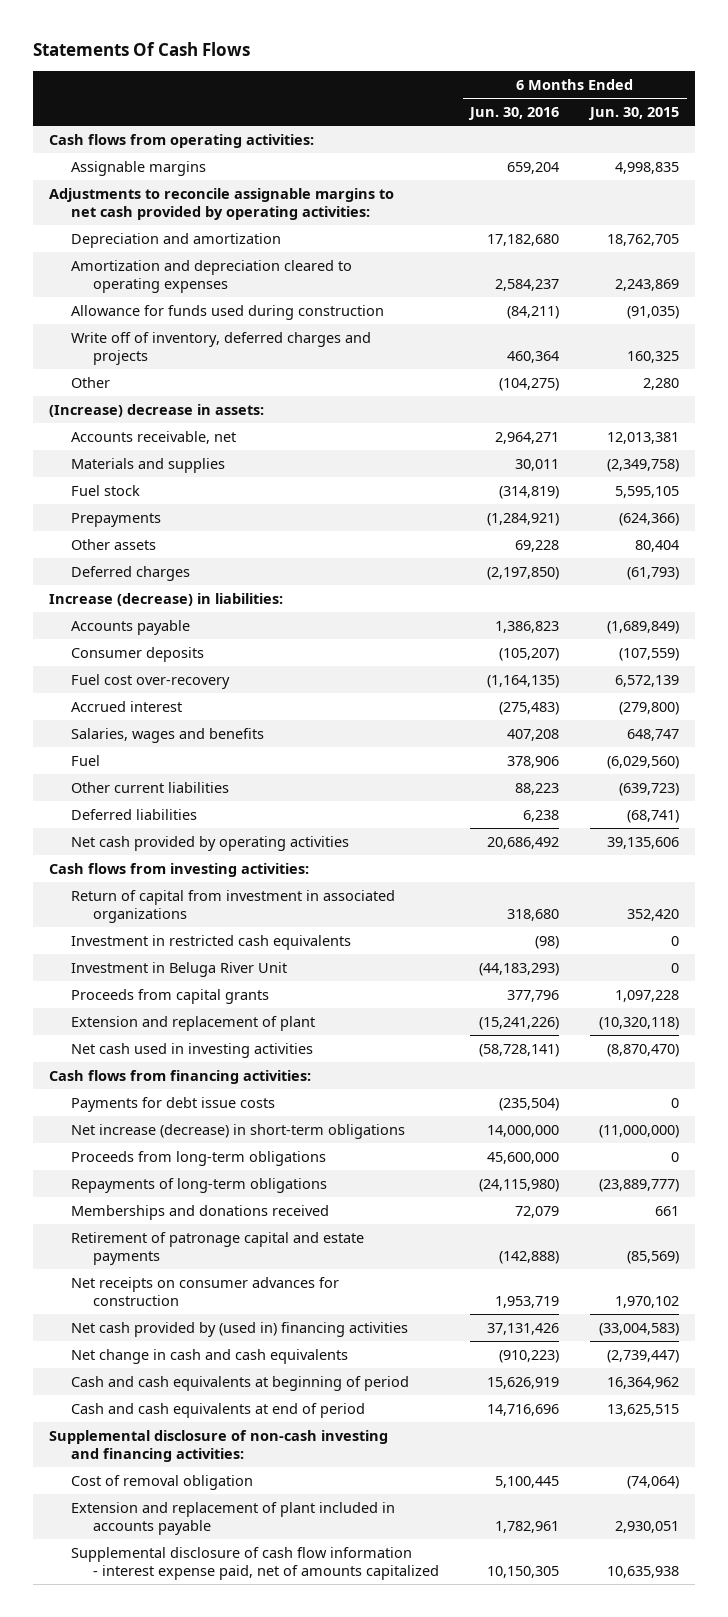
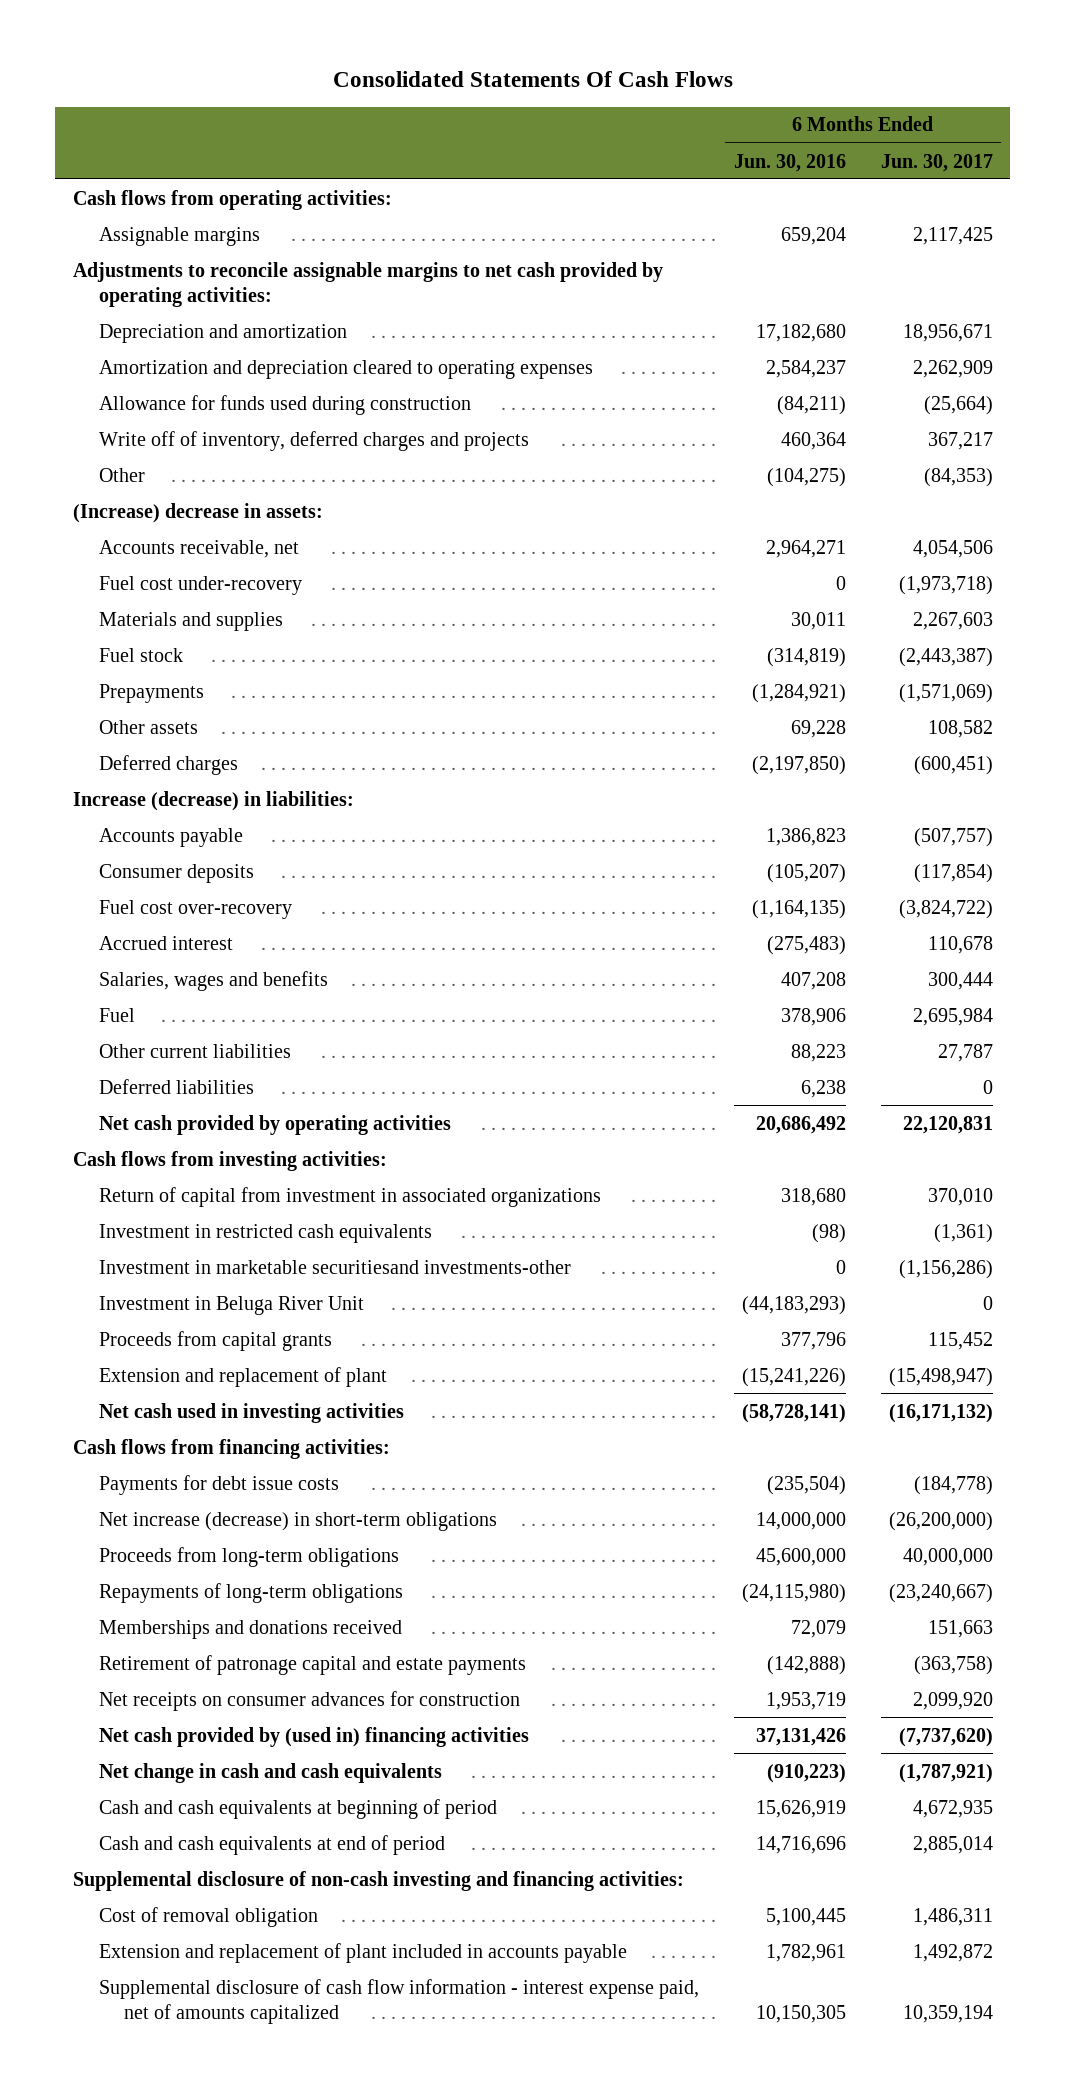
[33,42,251,57] Statements Of Cash Flows -> [332,70,733,87] Consolidated Statements Of Cash Flows
[588,106,680,120] Jun. 30, 2015 -> none
none -> [880,153,993,172] Jun. 30, 2017
none -> [98,575,302,595] Fuel cost under-recovery
none -> [98,1259,571,1274] Investment in marketable securitiesand investments-other

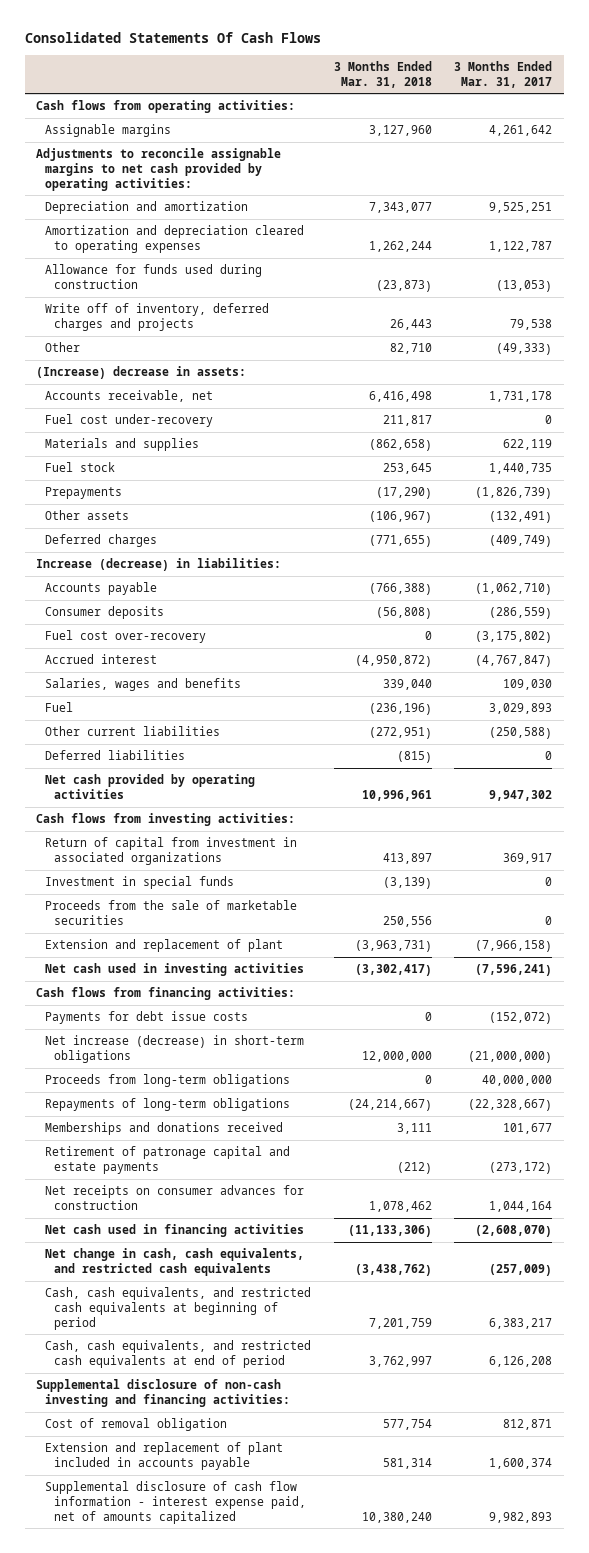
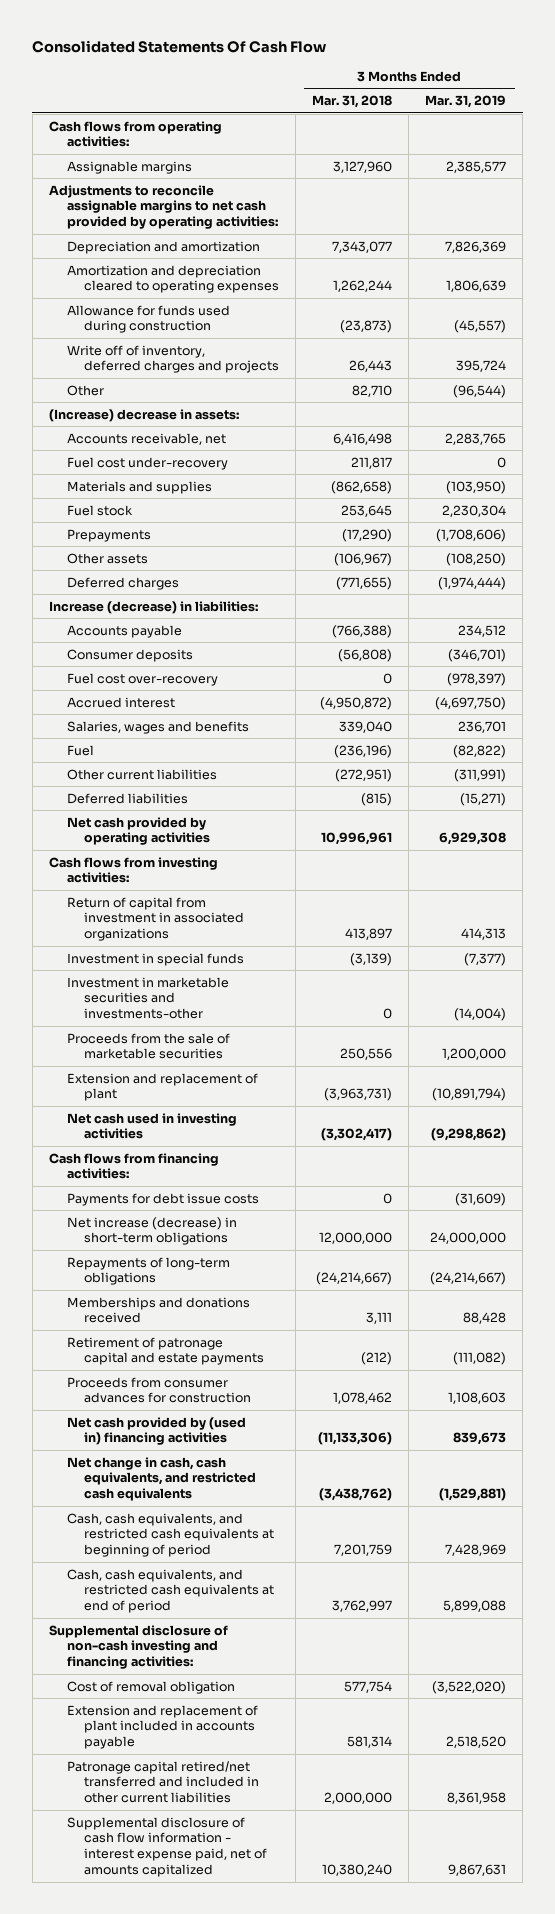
[25,32,322,44] Consolidated Statements Of Cash Flows -> [32,39,327,53] Consolidated Statements Of Cash Flow
[454,60,553,88] 3 Months Ended Mar. 31, 2017 -> none
none -> [425,95,507,109] Mar. 31, 2019
none -> [66,976,229,1020] Investment in marketable securities and investments-other
[45,1074,291,1088] Proceeds from long-term obligations -> none
[45,1185,305,1210] Net receipts on consumer advances for construction -> [66,1376,252,1404] Proceeds from consumer advances for construction
[45,1224,305,1238] Net cash used in financing activities -> [66,1416,246,1446] Net cash provided by (used in) financing activities
none -> [66,1760,260,1804] Patronage capital retired/net transferred and included in other current liabilities

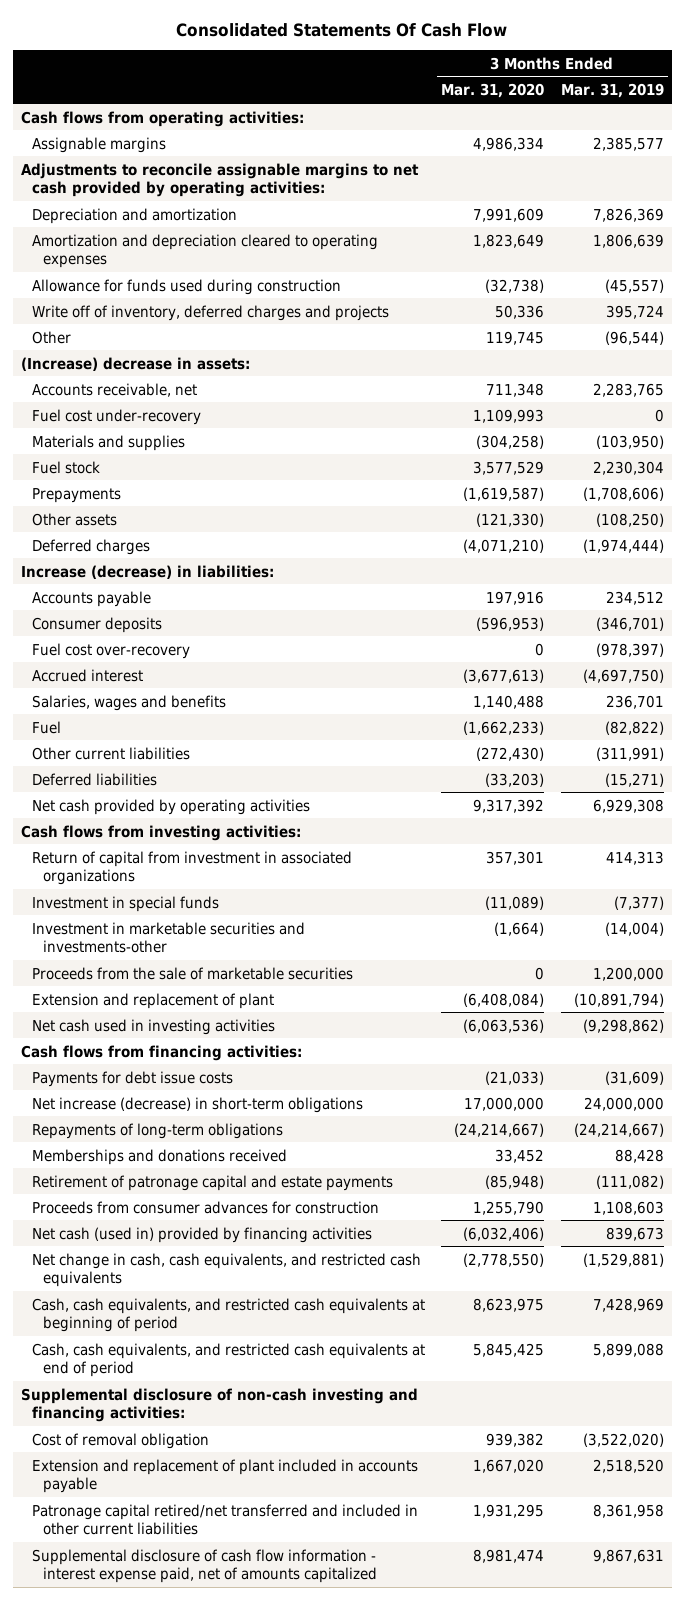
[312,95,393,109] Mar. 31, 2018 -> none
none -> [441,83,545,99] Mar. 31, 2020
[66,1416,246,1446] Net cash provided by (used in) financing activities -> [31,1226,372,1243] Net cash (used in) provided by financing activities

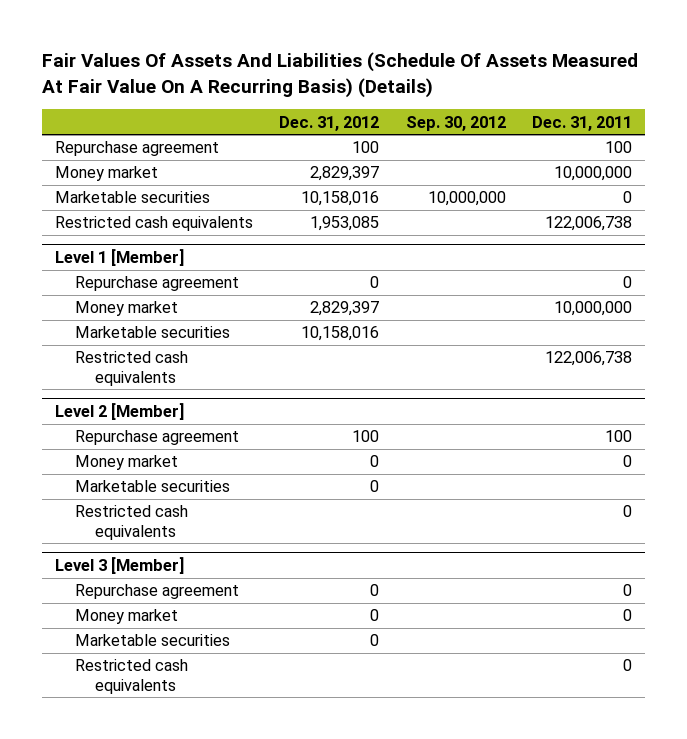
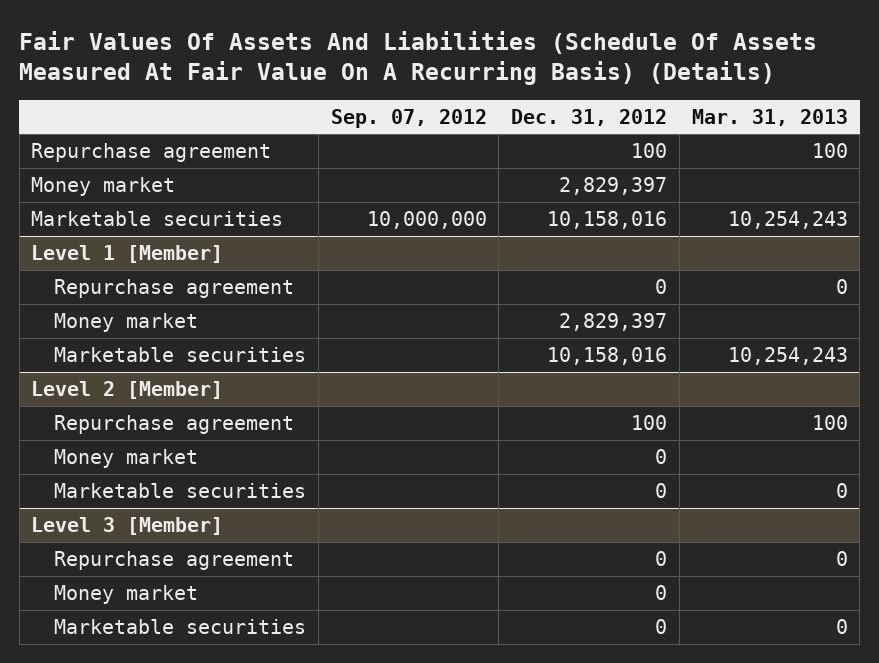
[405,115,506,131] Sep. 30, 2012 -> none
[532,115,633,131] Dec. 31, 2011 -> none
none -> [330,108,487,128] Sep. 07, 2012
none -> [691,108,848,126] Mar. 31, 2013
[54,216,253,232] Restricted cash equivalents -> none
[74,351,188,386] Restricted cash equivalents -> none
[74,505,188,540] Restricted cash equivalents -> none
[74,659,188,694] Restricted cash equivalents -> none

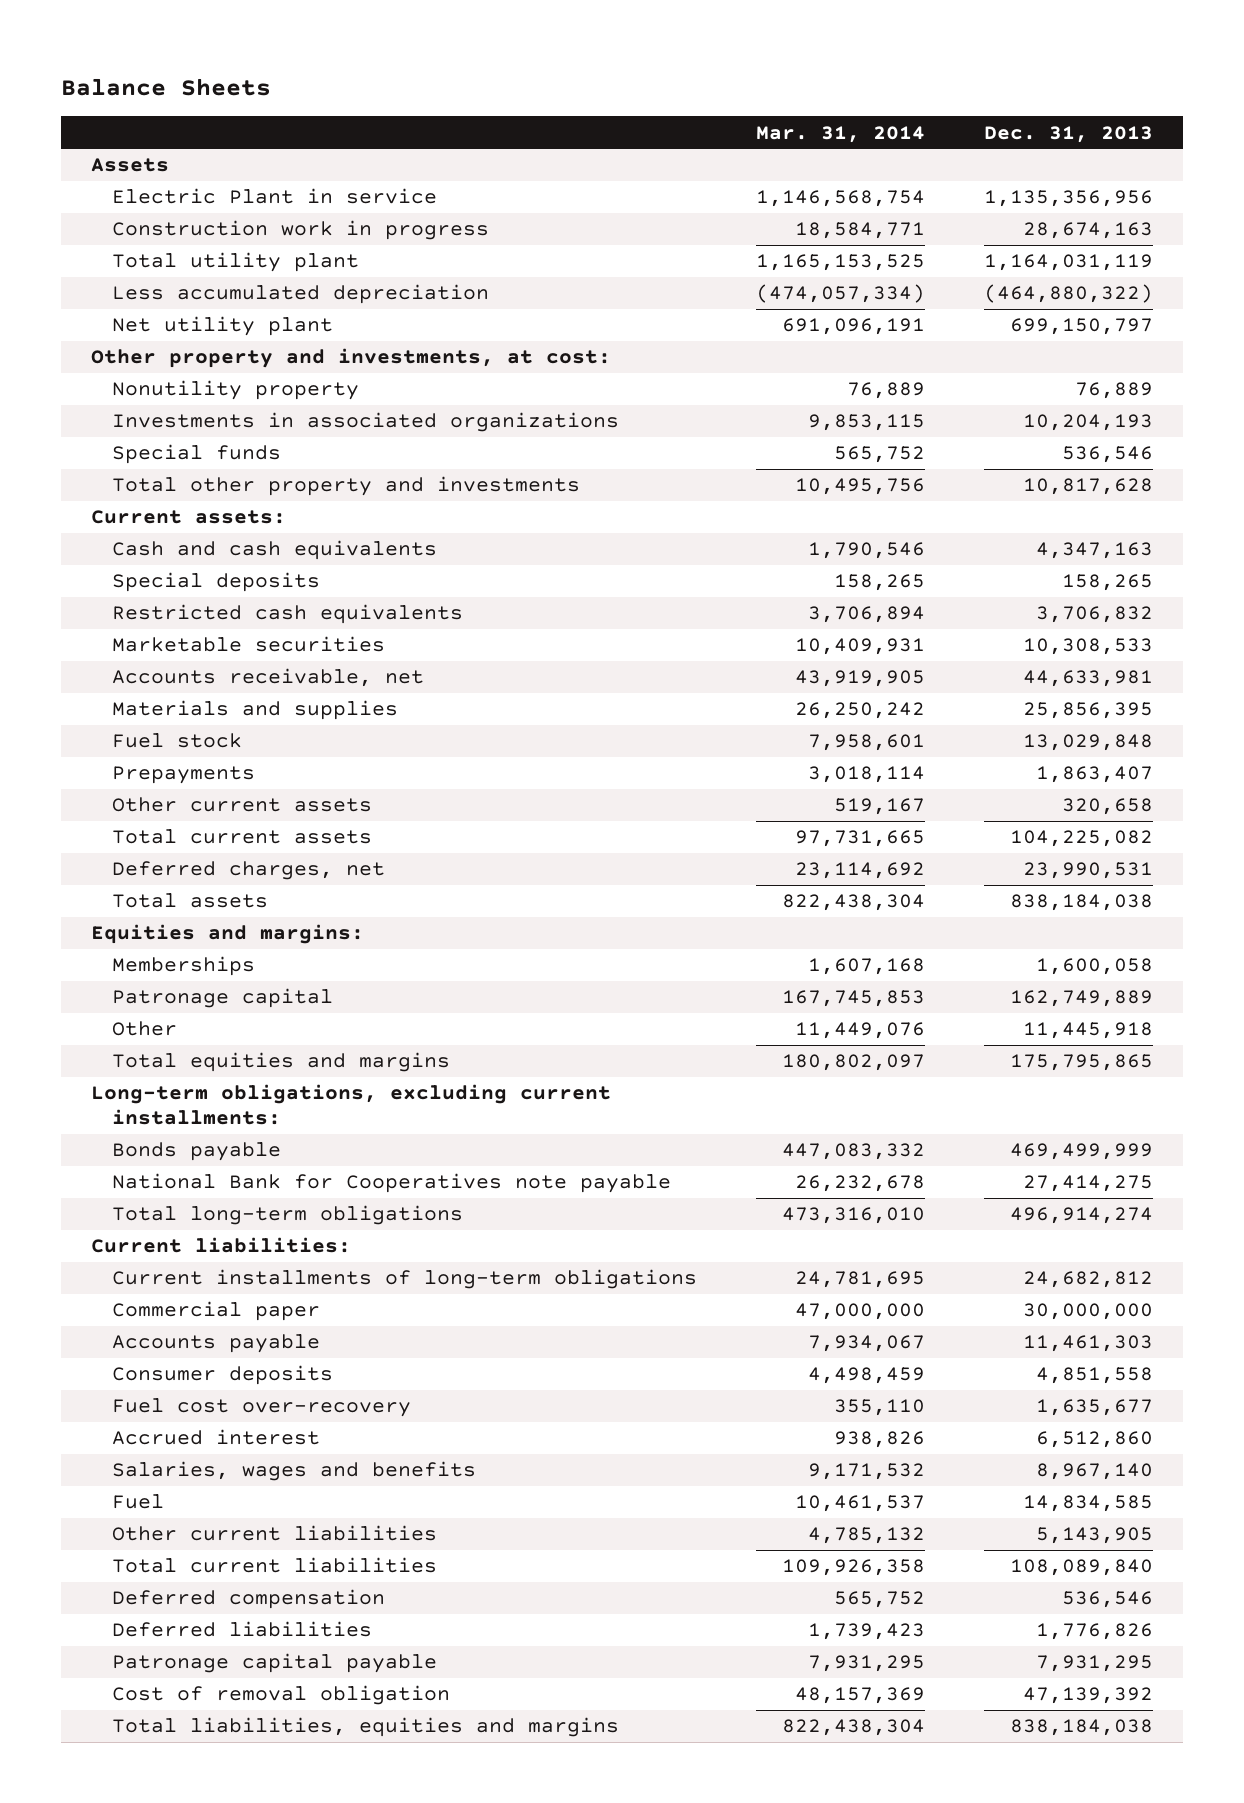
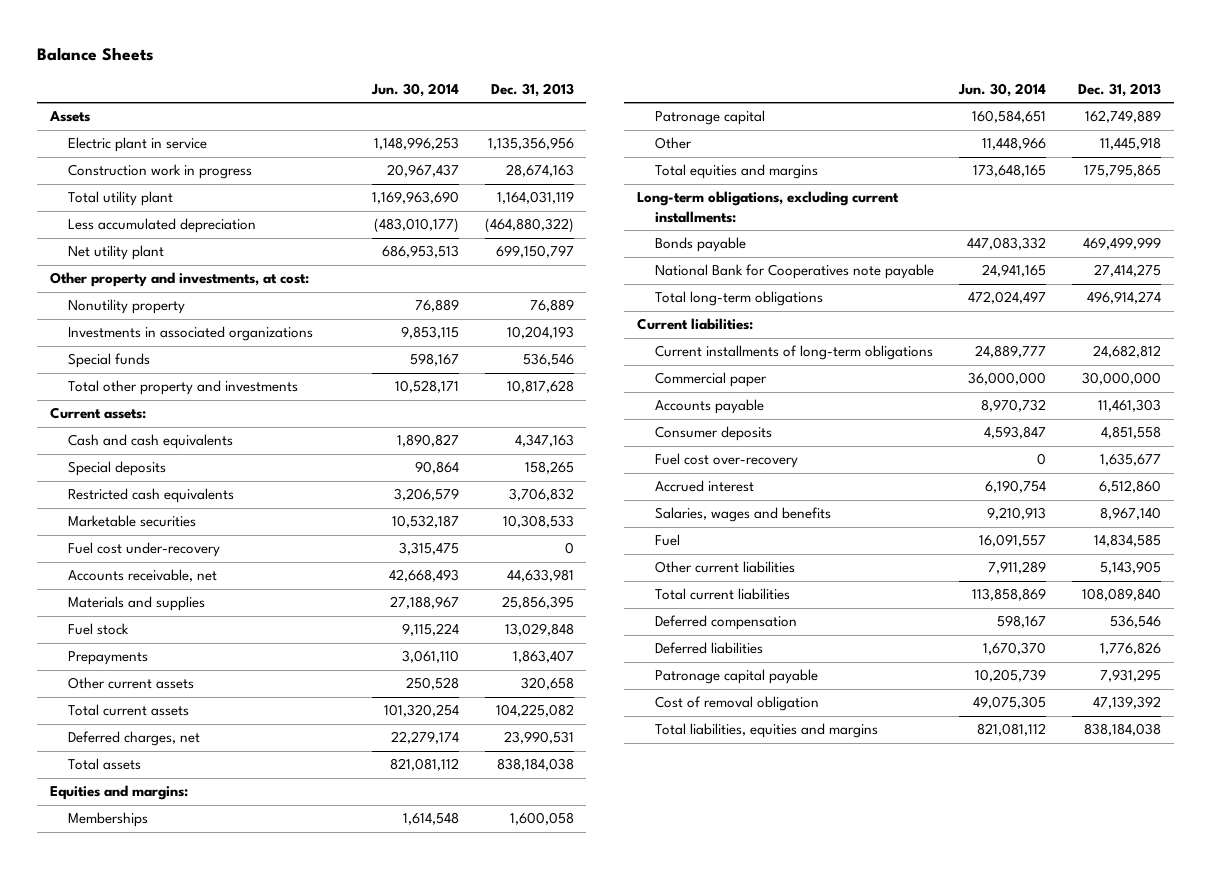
[755,125,925,143] Mar. 31, 2014 -> none
none -> [371,82,460,97] Jun. 30, 2014
[111,188,437,205] Electric Plant in service -> [67,137,207,153] Electric plant in service
none -> [67,542,220,558] Fuel cost under-recovery

